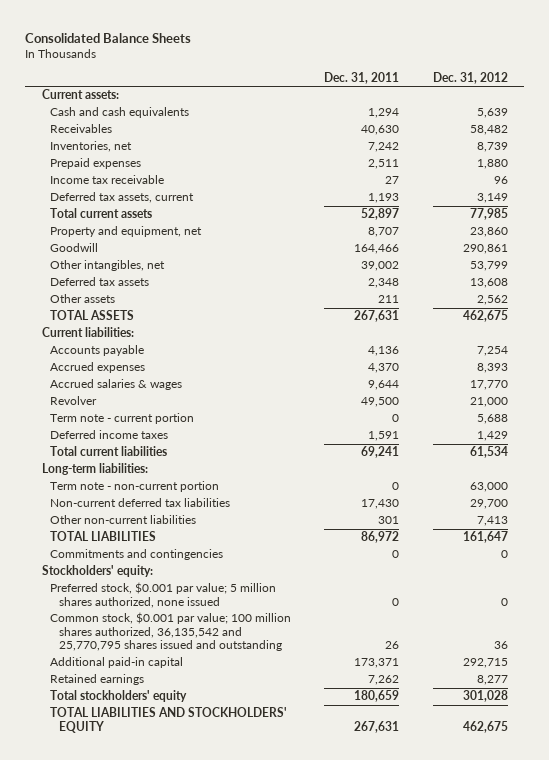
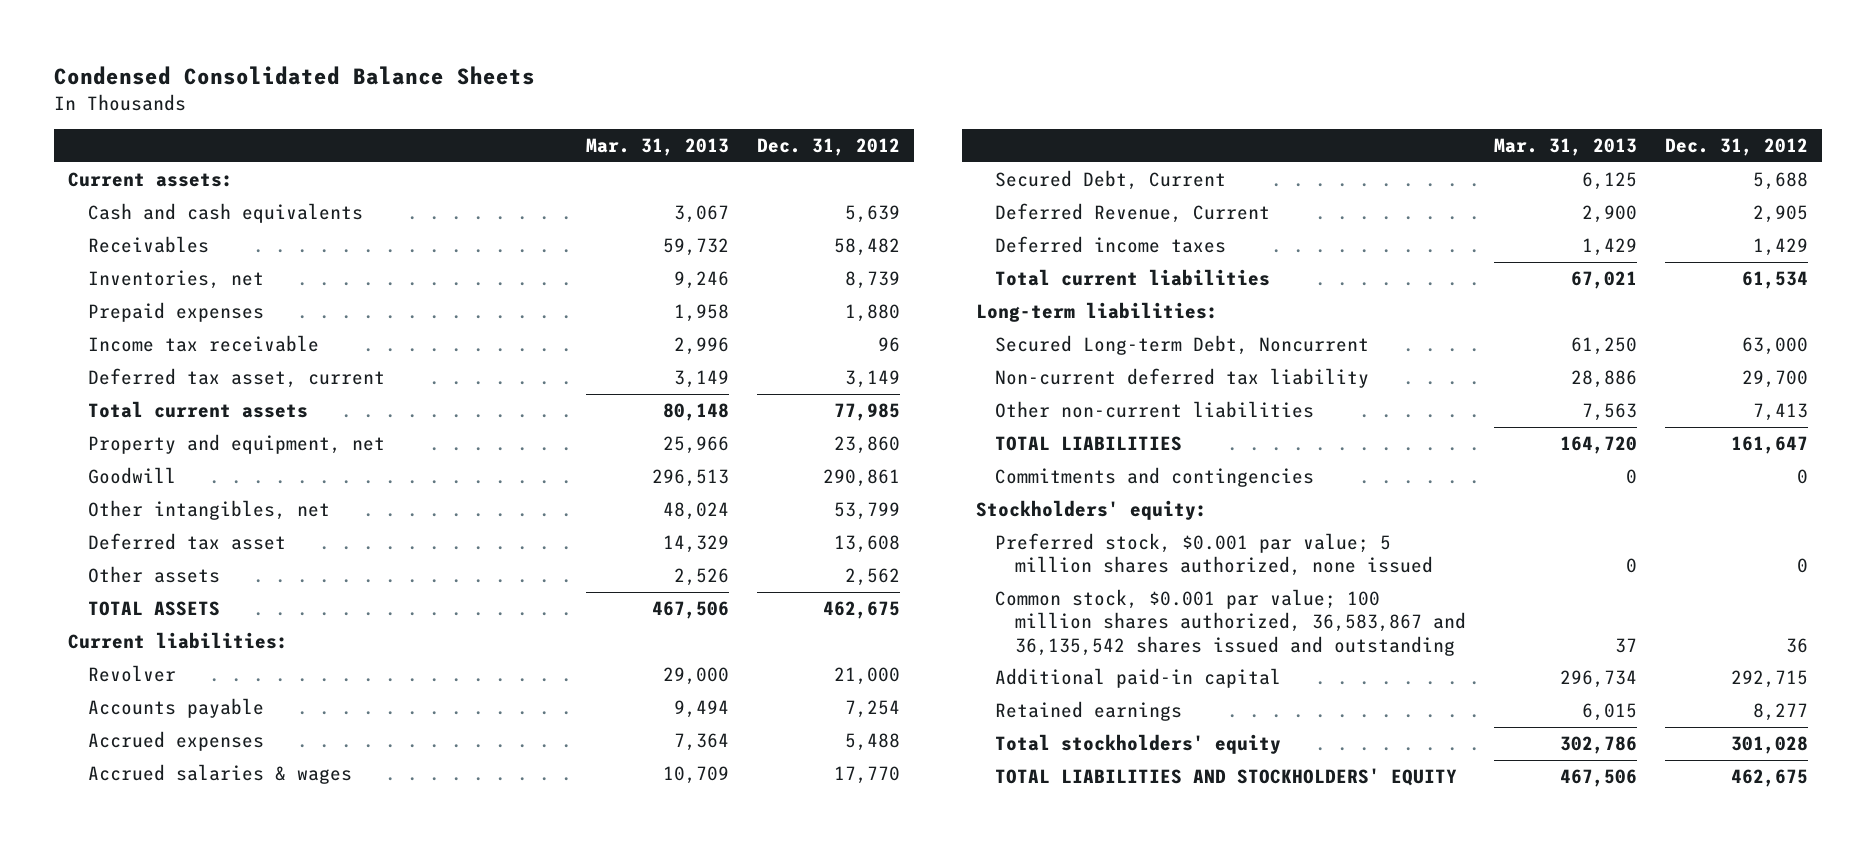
[25,33,192,44] Consolidated Balance Sheets -> [54,65,536,85] Condensed Consolidated Balance Sheets
[324,72,400,85] Dec. 31, 2011 -> none
none -> [586,138,730,157] Mar. 31, 2013
[50,192,195,204] Deferred tax assets, current -> [87,368,385,389] Deferred tax asset, current
[50,277,150,287] Deferred tax assets -> [87,533,286,551] Deferred tax asset
[50,396,98,406] Revolver -> [87,665,176,683] Revolver
[476,363,508,374] 8,393 -> [844,733,900,752] 5,488
[50,413,195,425] Term note - current portion -> [995,170,1227,191] Secured Debt, Current
none -> [995,203,1271,224] Deferred Revenue, Current
[50,481,220,493] Term note - non-current portion -> [995,335,1370,356] Secured Long-term Debt, Noncurrent
[50,498,231,508] Non-current deferred tax liabilities -> [995,368,1370,389] Non-current deferred tax liability
[50,612,292,652] Common stock, $0.001 par value; 100 million shares authorized, 36,135,542 and 25,770,795 shares issued and outstanding -> [995,589,1467,656] Common stock, $0.001 par value; 100 million shares authorized, 36,583,867 and 36,135,542 shares issued and outstanding

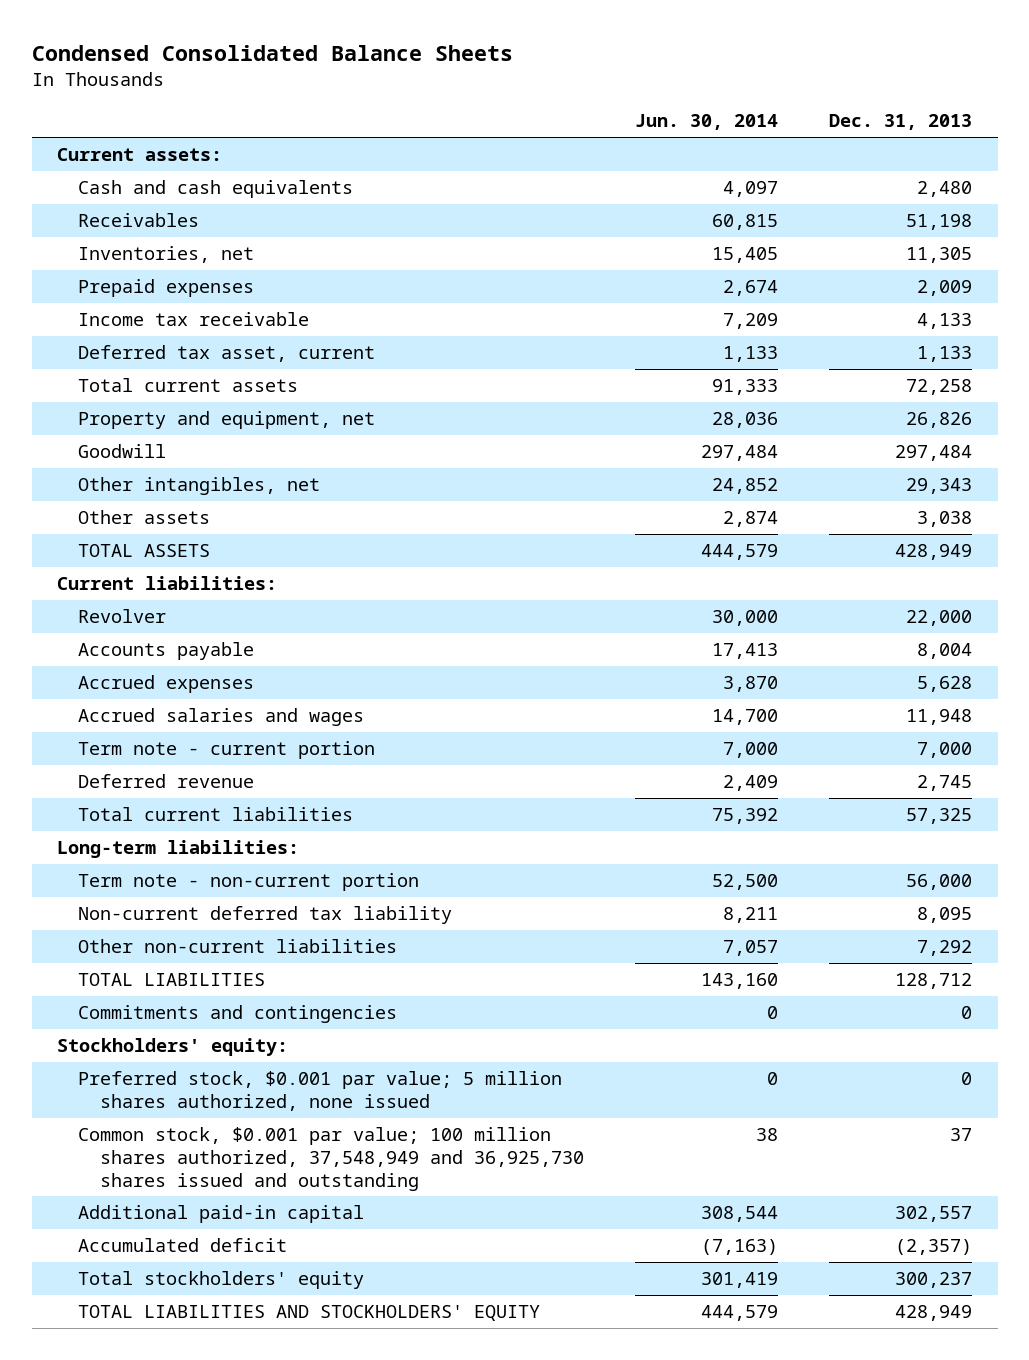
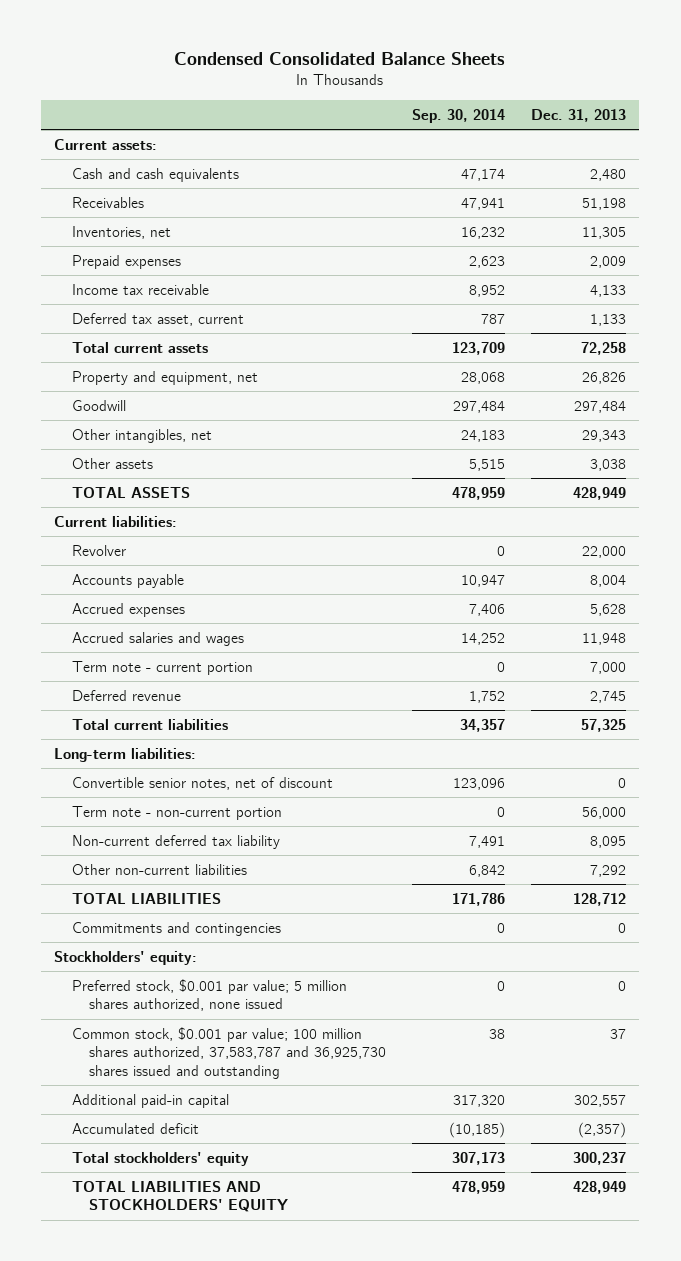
[634,114,778,131] Jun. 30, 2014 -> none
none -> [412,109,506,124] Sep. 30, 2014
none -> [71,776,333,790] Convertible senior notes, net of discount
[78,1127,584,1191] Common stock, $0.001 par value; 100 million shares authorized, 37,548,949 and 36,925,730 shares issued and outstanding -> [71,1026,386,1079] Common stock, $0.001 par value; 100 million shares authorized, 37,583,787 and 36,925,730 shares issued and outstanding

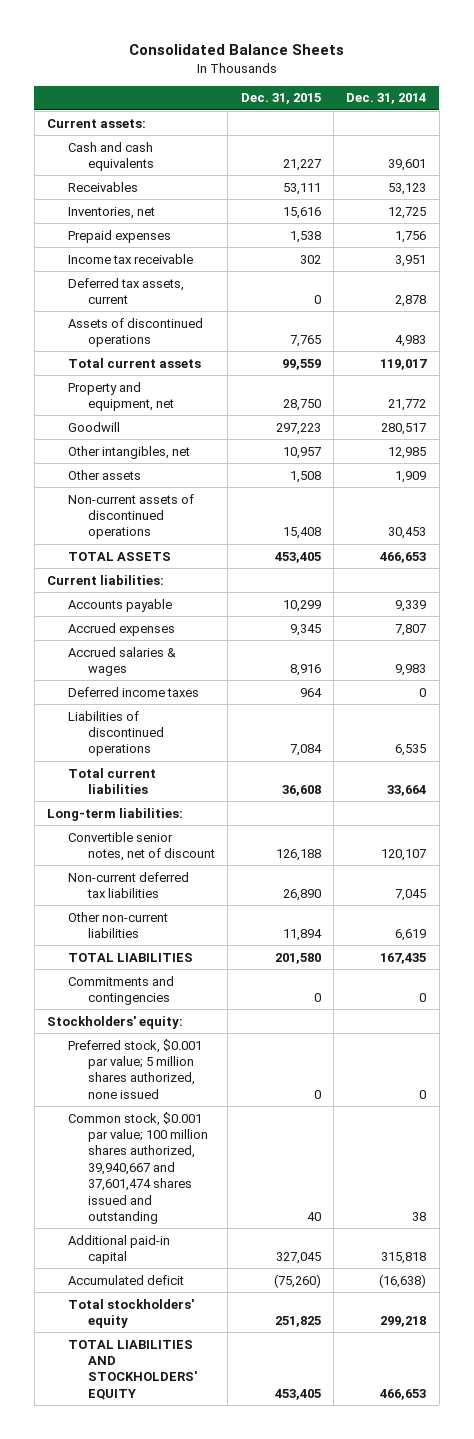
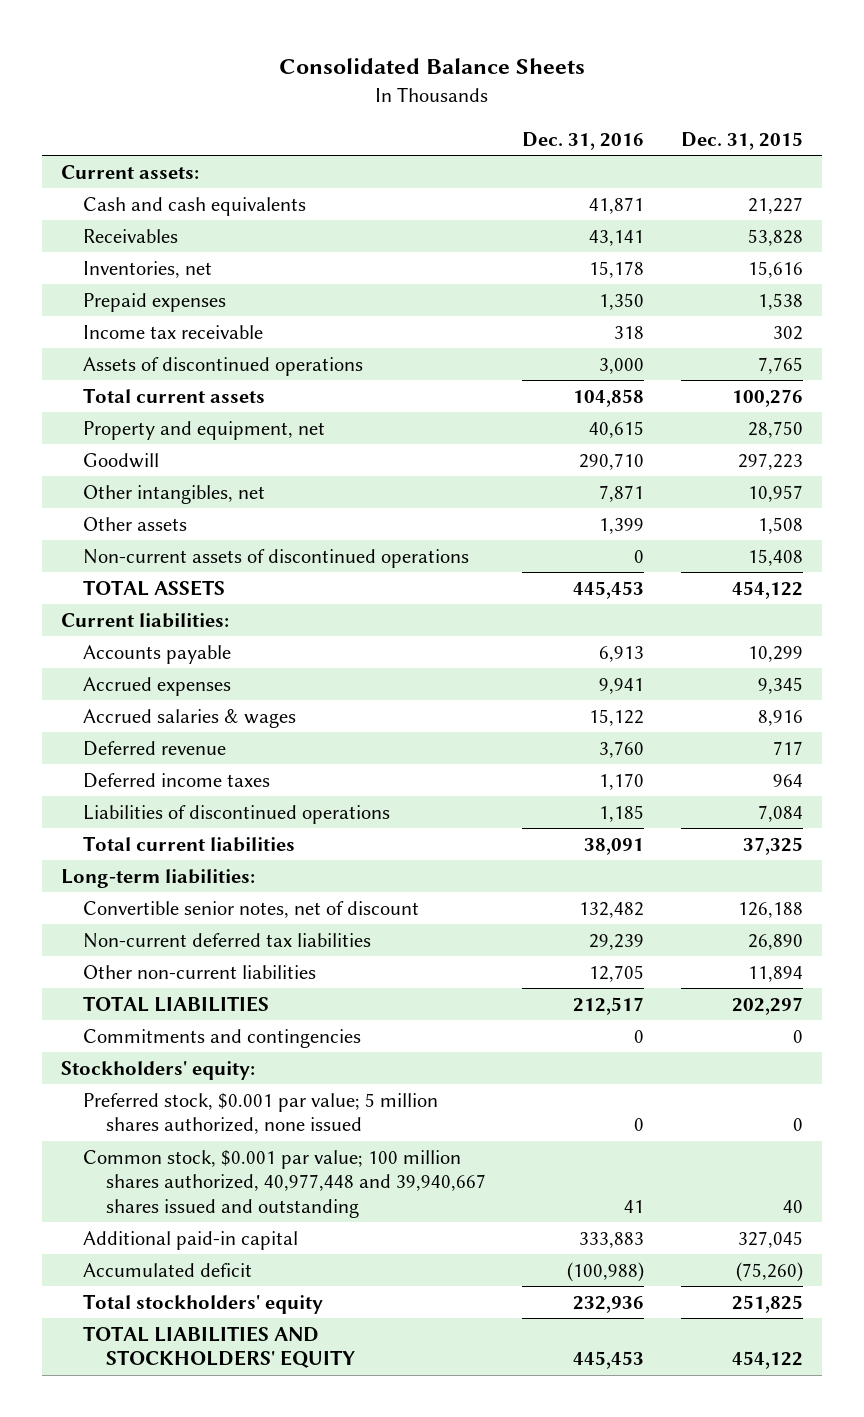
[346,93,427,105] Dec. 31, 2014 -> none
none -> [522,131,645,150] Dec. 31, 2016
[282,182,321,195] 53,111 -> [748,228,804,246] 53,828
[67,277,184,304] Deferred tax assets, current -> none
[281,358,321,370] 99,559 -> [732,388,804,407] 100,276
[274,551,321,563] 453,405 -> [732,580,804,599] 454,122
none -> [83,740,227,756] Deferred revenue
[281,784,321,796] 36,608 -> [743,836,804,855] 37,325
[274,952,321,964] 201,580 -> [732,996,804,1015] 202,297
[67,1111,208,1224] Common stock, $0.001 par value; 100 million shares authorized, 39,940,667 and 37,601,474 shares issued and outstanding -> [83,1149,486,1218] Common stock, $0.001 par value; 100 million shares authorized, 40,977,448 and 39,940,667 shares issued and outstanding
[274,1388,321,1400] 453,405 -> [732,1351,804,1370] 454,122

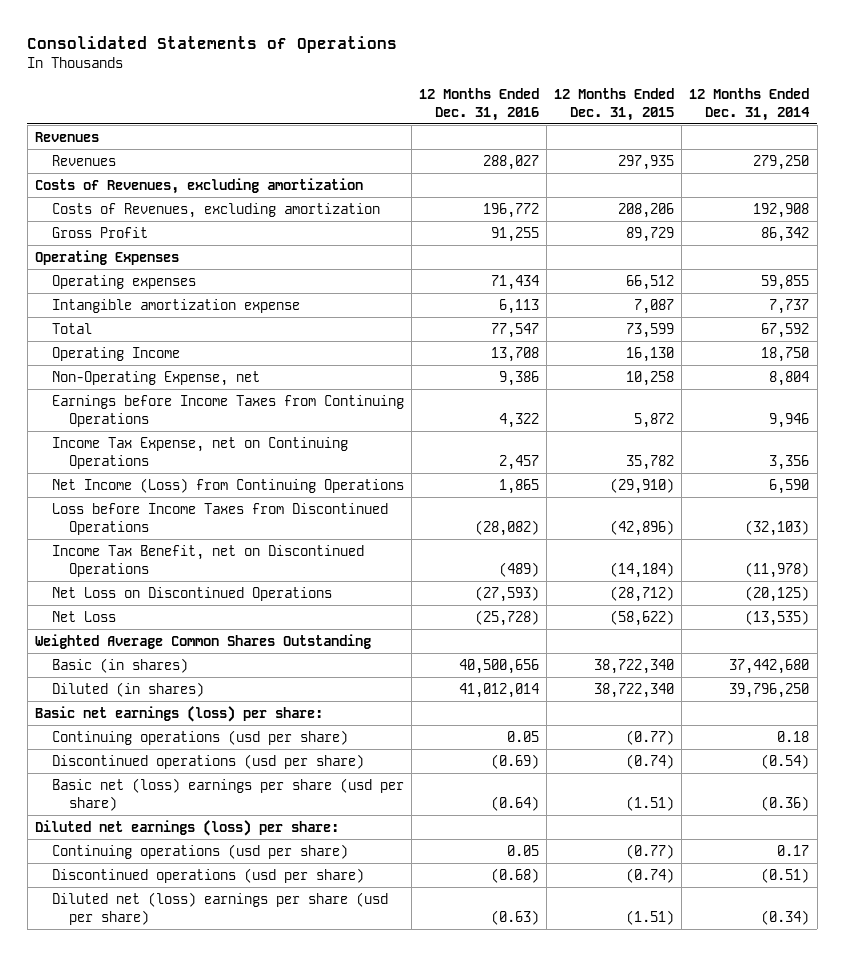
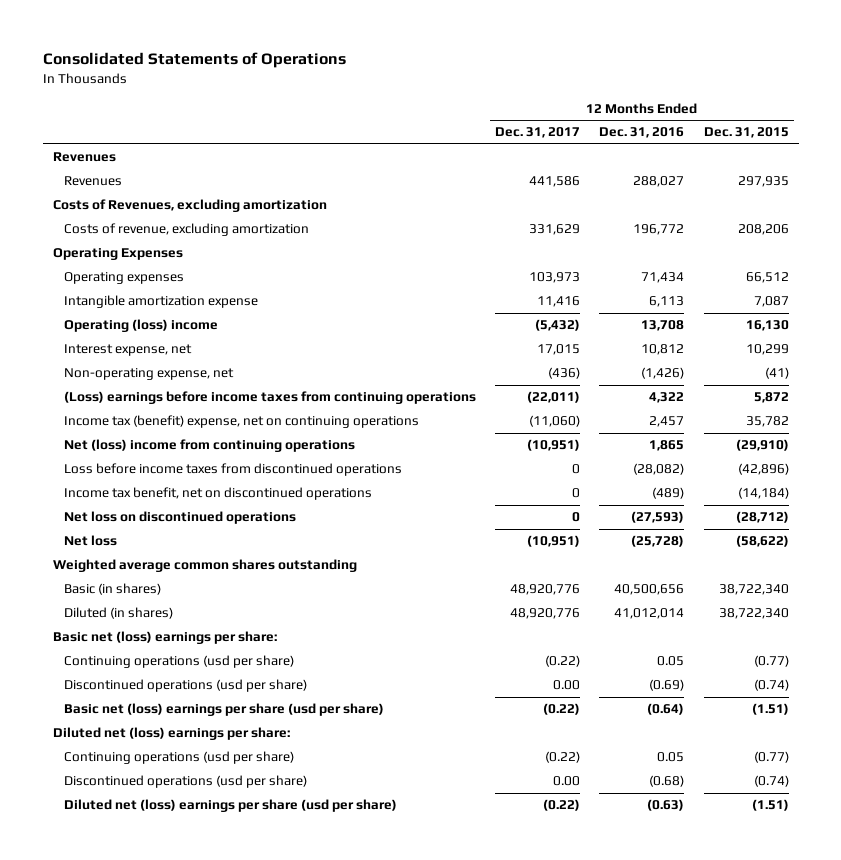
[689,87,811,121] 12 Months Ended Dec. 31, 2014 -> none
none -> [495,127,581,139] Dec. 31, 2017
[51,227,148,239] Gross Profit -> none
[51,203,380,219] Costs of Revenues, excluding amortization -> [63,223,309,237] Costs of revenue, excluding amortization
[51,323,92,335] Total -> none
[51,347,180,362] Operating Income -> [63,319,218,333] Operating (loss) income
none -> [63,344,192,357] Interest expense, net
[51,371,260,387] Non-Operating Expense, net -> [63,368,234,381] Non-operating expense, net
[499,371,540,387] 9,386 -> [641,367,685,380] (1,426)
[626,371,675,387] 10,258 -> [764,367,789,380] (41)
[51,395,404,427] Earnings before Income Taxes from Continuing Operations -> [63,391,476,405] (Loss) earnings before income taxes from continuing operations
[51,437,348,469] Income Tax Expense, net on Continuing Operations -> [63,415,419,429] Income tax (benefit) expense, net on continuing operations
[51,478,404,494] Net Income (Loss) from Continuing Operations -> [63,439,355,453] Net (loss) income from continuing operations
[51,503,388,535] Loss before Income Taxes from Discontinued Operations -> [63,463,402,477] Loss before income taxes from discontinued operations
[51,545,364,577] Income Tax Benefit, net on Discontinued Operations -> [63,487,372,501] Income tax benefit, net on discontinued operations
[51,587,332,602] Net Loss on Discontinued Operations -> [63,511,296,525] Net loss on discontinued operations
[51,611,116,623] Net Loss -> [63,535,117,547] Net loss
[34,634,371,650] Weighted Average Common Shares Outstanding -> [52,559,357,573] Weighted average common shares outstanding
[34,706,323,723] Basic net earnings (loss) per share: -> [52,631,277,645] Basic net (loss) earnings per share:
[34,820,339,837] Diluted net earnings (loss) per share: -> [52,727,290,741] Diluted net (loss) earnings per share:

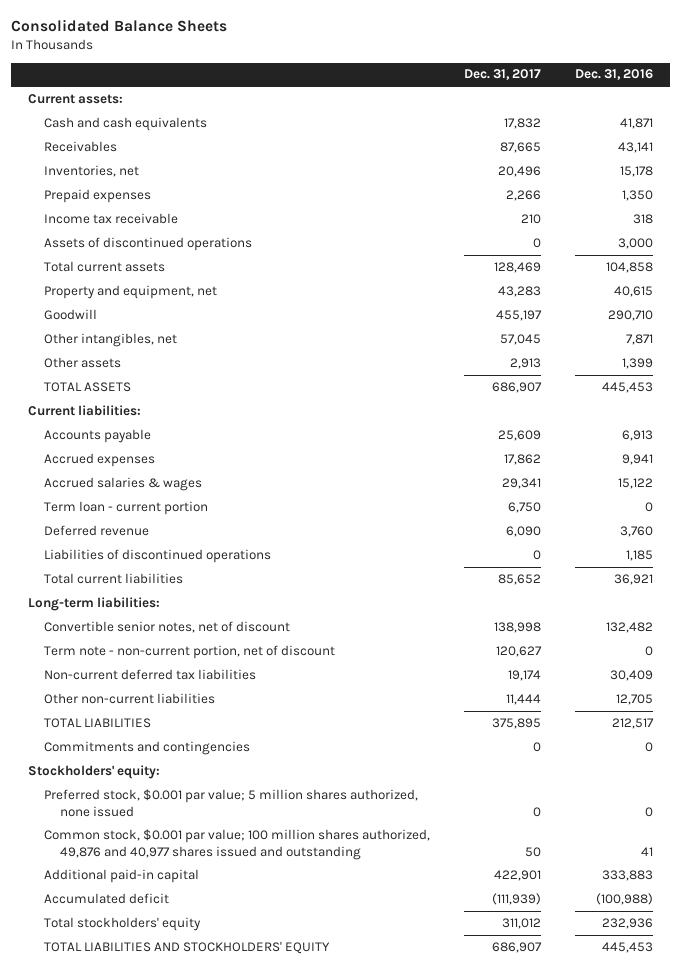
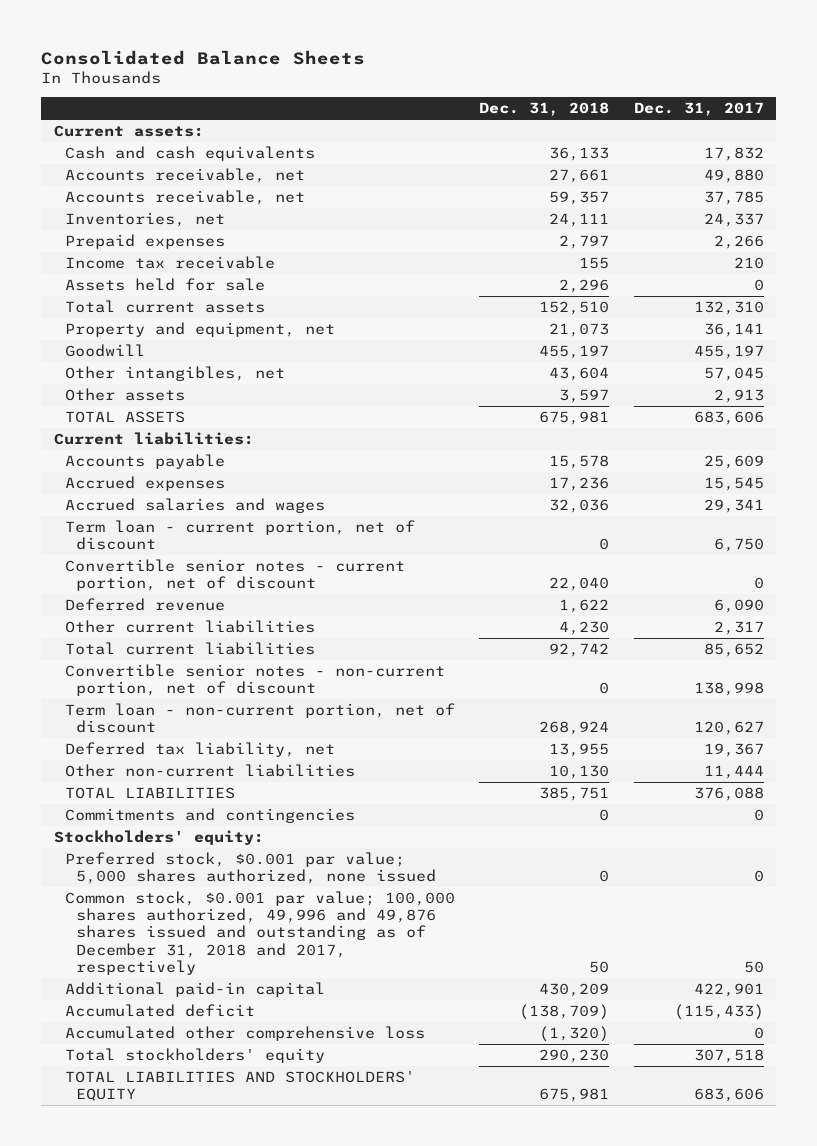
[575,69,654,81] Dec. 31, 2016 -> none
none -> [479,102,610,117] Dec. 31, 2018
[43,140,117,152] Receivables -> none
none -> [64,167,305,183] Accounts receivable, net
none -> [64,189,305,205] Accounts receivable, net
[498,165,542,177] 20,496 -> [703,212,764,227] 24,337
[43,236,252,251] Assets of discontinued operations -> [64,277,265,291] Assets held for sale
[494,261,542,273] 128,469 -> [693,300,764,315] 132,310
[498,285,542,297] 43,283 -> [703,322,764,337] 36,141
[492,381,543,393] 686,907 -> [693,410,764,425] 683,606
[504,453,542,465] 17,862 -> [703,476,764,491] 15,545
[43,476,202,491] Accrued salaries & wages -> [64,497,325,513] Accrued salaries and wages
[43,500,208,515] Term loan - current portion -> [64,519,415,551] Term loan - current portion, net of discount
none -> [64,558,405,592] Convertible senior notes - current portion, net of discount
[43,548,271,563] Liabilities of discontinued operations -> none
none -> [64,619,315,633] Other current liabilities
[27,596,160,611] Long-term liabilities: -> none
[43,620,290,633] Convertible senior notes, net of discount -> [64,663,445,697] Convertible senior notes - non-current portion, net of discount
[43,644,335,659] Term note - non-current portion, net of discount -> [64,702,455,734] Term loan - non-current portion, net of discount
[43,668,256,680] Non-current deferred tax liabilities -> [64,741,335,757] Deferred tax liability, net
[508,669,542,681] 19,174 -> [703,742,764,757] 19,367
[492,717,542,729] 375,895 -> [693,786,764,801] 376,088
[43,788,418,817] Preferred stock, $0.001 par value; 5 million shares authorized, none issued -> [64,851,437,885] Preferred stock, $0.001 par value; 5,000 shares authorized, none issued
[43,828,430,860] Common stock, $0.001 par value; 100 million shares authorized, 49,876 and 40,977 shares issued and outstanding -> [64,890,455,976] Common stock, $0.001 par value; 100,000 shares authorized, 49,996 and 49,876 shares issued and outstanding as of December 31, 2018 and 2017, respectively
[492,892,542,905] (111,939) -> [673,1003,764,1020] (115,433)
none -> [64,1025,425,1041] Accumulated other comprehensive loss
[502,917,542,929] 311,012 -> [693,1048,764,1063] 307,518
[492,941,543,953] 686,907 -> [693,1088,764,1103] 683,606

